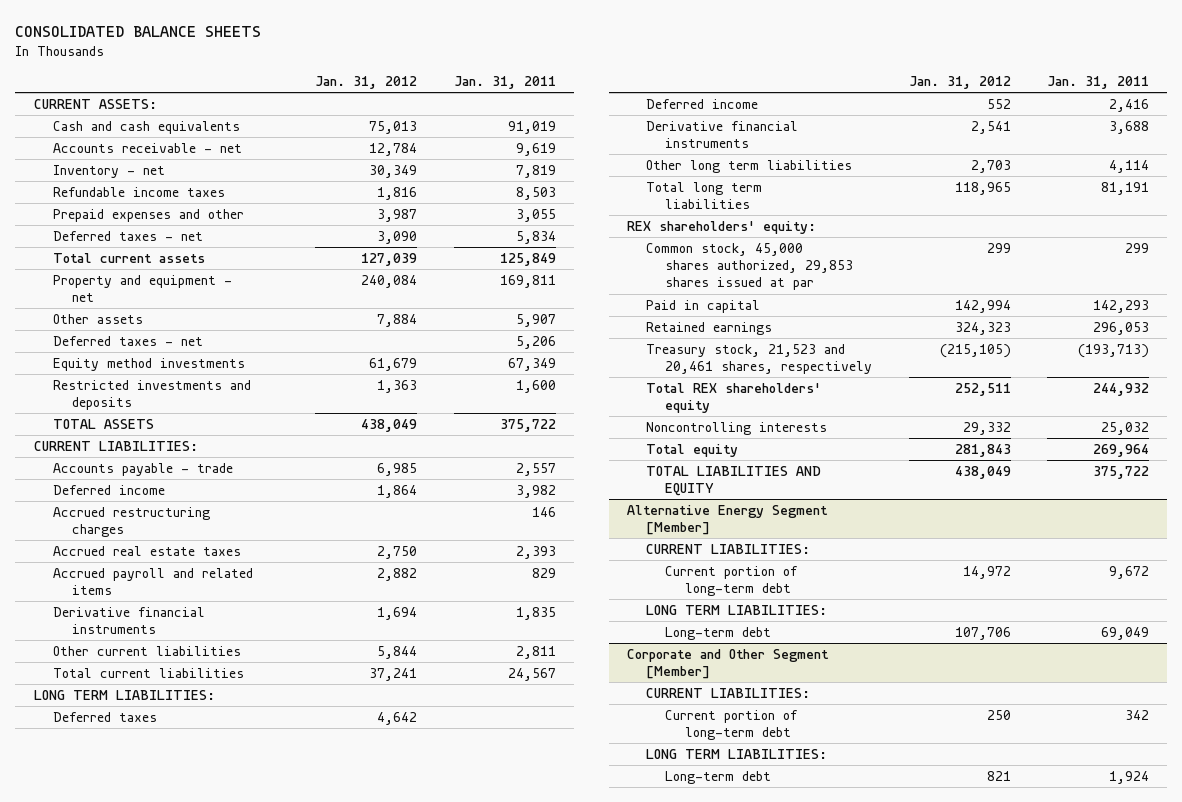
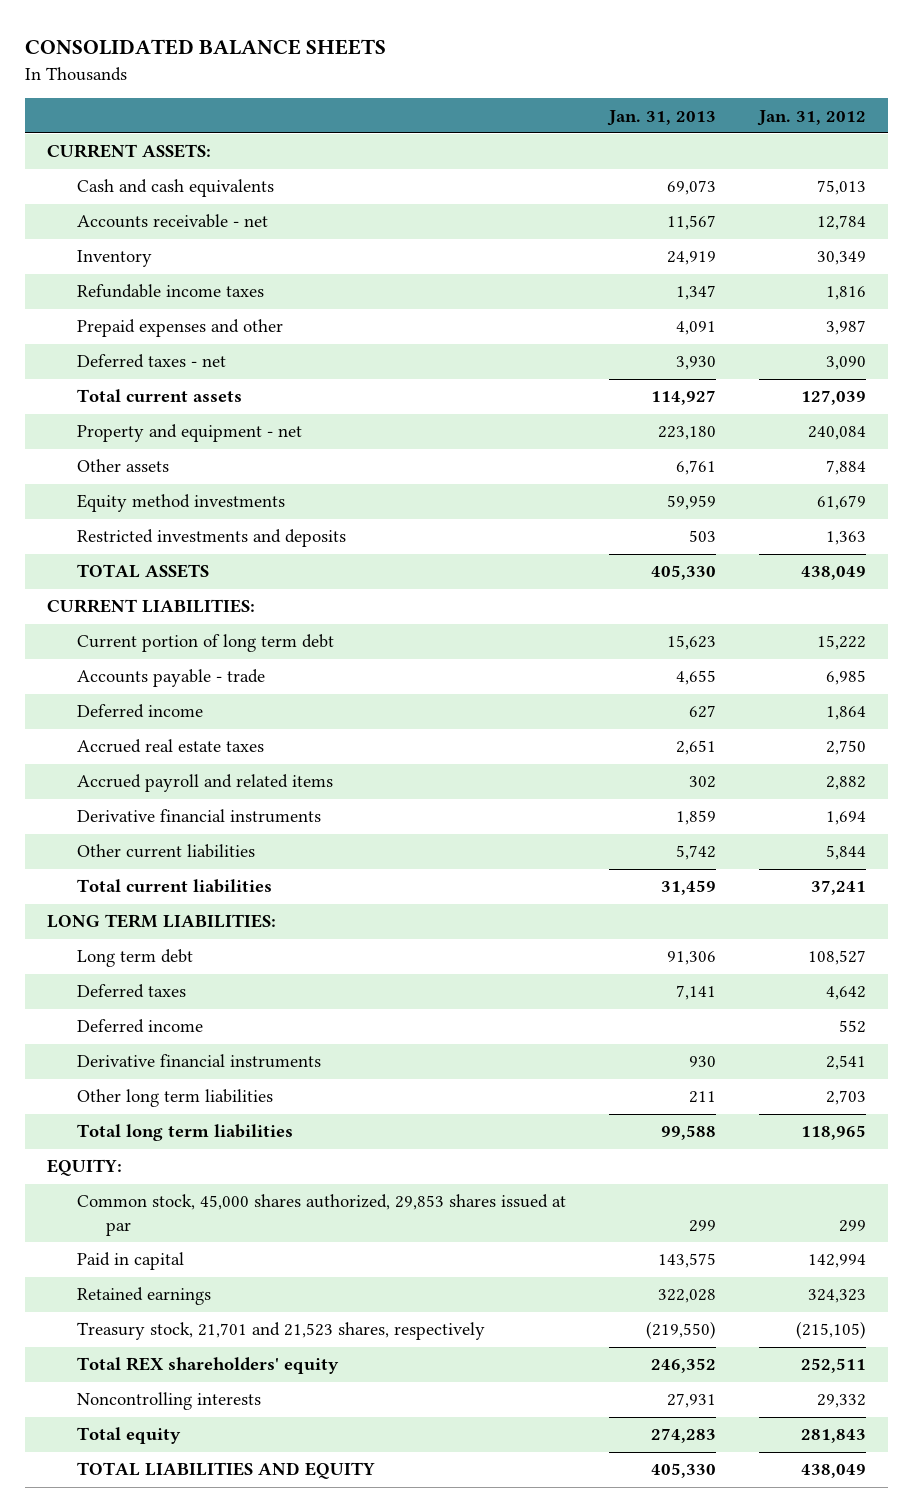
[453,75,556,89] Jan. 31, 2011 -> none
none -> [606,109,716,126] Jan. 31, 2013
[52,164,165,178] Inventory - net -> [76,250,152,268] Inventory
[52,335,203,346] Deferred taxes - net -> none
none -> [76,634,334,653] Current portion of long term debt
[52,506,210,538] Accrued restructuring charges -> none
none -> [76,949,193,968] Long term debt
[626,220,816,234] REX shareholders' equity: -> none
none -> [46,1159,122,1177] EQUITY:
[646,343,873,375] Treasury stock, 21,523 and 20,461 shares, respectively -> [76,1322,485,1341] Treasury stock, 21,701 and 21,523 shares, respectively
[626,504,828,536] Alternative Energy Segment [Member] -> none
[646,543,811,554] CURRENT LIABILITIES: -> none
[665,565,799,597] Current portion of long-term debt -> none
[646,604,828,615] LONG TERM LIABILITIES: -> none
[665,626,772,640] Long-term debt -> none
[626,648,829,680] Corporate and Other Segment [Member] -> none
[646,687,811,698] CURRENT LIABILITIES: -> none
[665,709,799,741] Current portion of long-term debt -> none
[646,748,828,759] LONG TERM LIABILITIES: -> none
[665,770,772,784] Long-term debt -> none

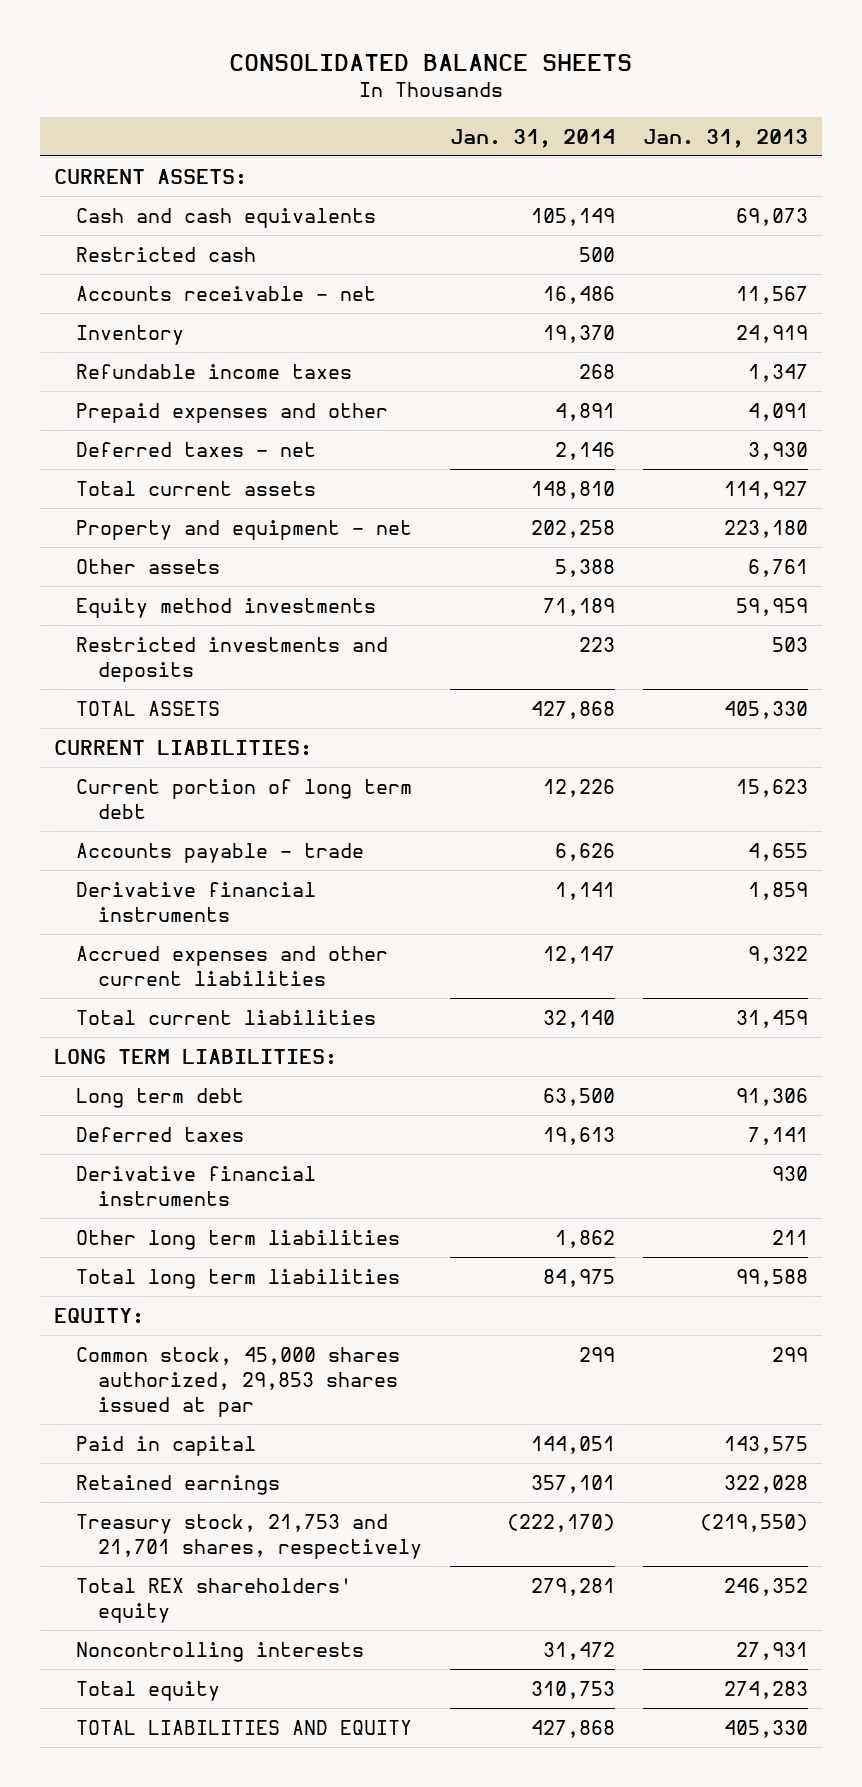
[756,109,866,126] Jan. 31, 2012 -> none
none -> [450,128,616,148] Jan. 31, 2014
none -> [76,247,257,263] Restricted cash
[76,704,203,719] Deferred income -> none
[76,739,264,754] Accrued real estate taxes -> none
[76,774,333,793] Accrued payroll and related items -> none
[76,844,255,859] Other current liabilities -> [76,946,389,986] Accrued expenses and other current liabilities
[675,845,716,861] 5,742 -> [747,946,808,965] 9,322
[76,1019,203,1034] Deferred income -> none
[76,1322,485,1341] Treasury stock, 21,701 and 21,523 shares, respectively -> [76,1514,423,1559] Treasury stock, 21,753 and 21,701 shares, respectively

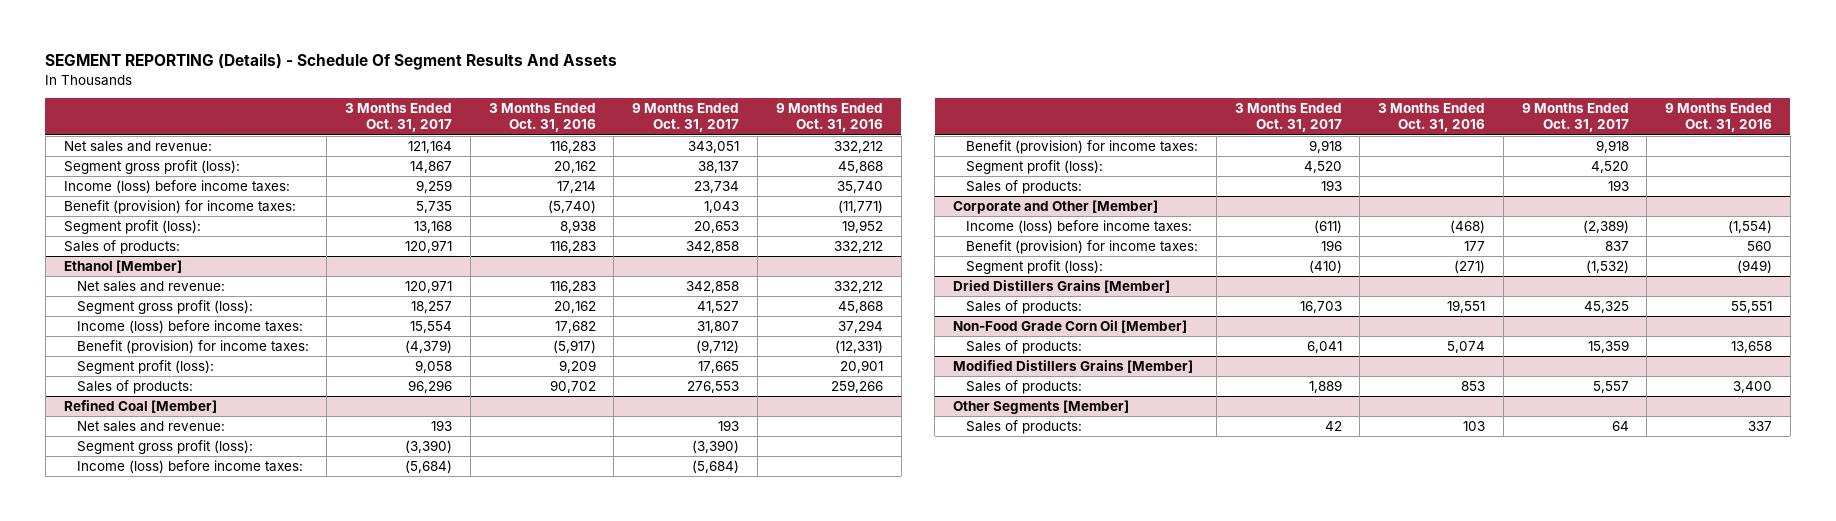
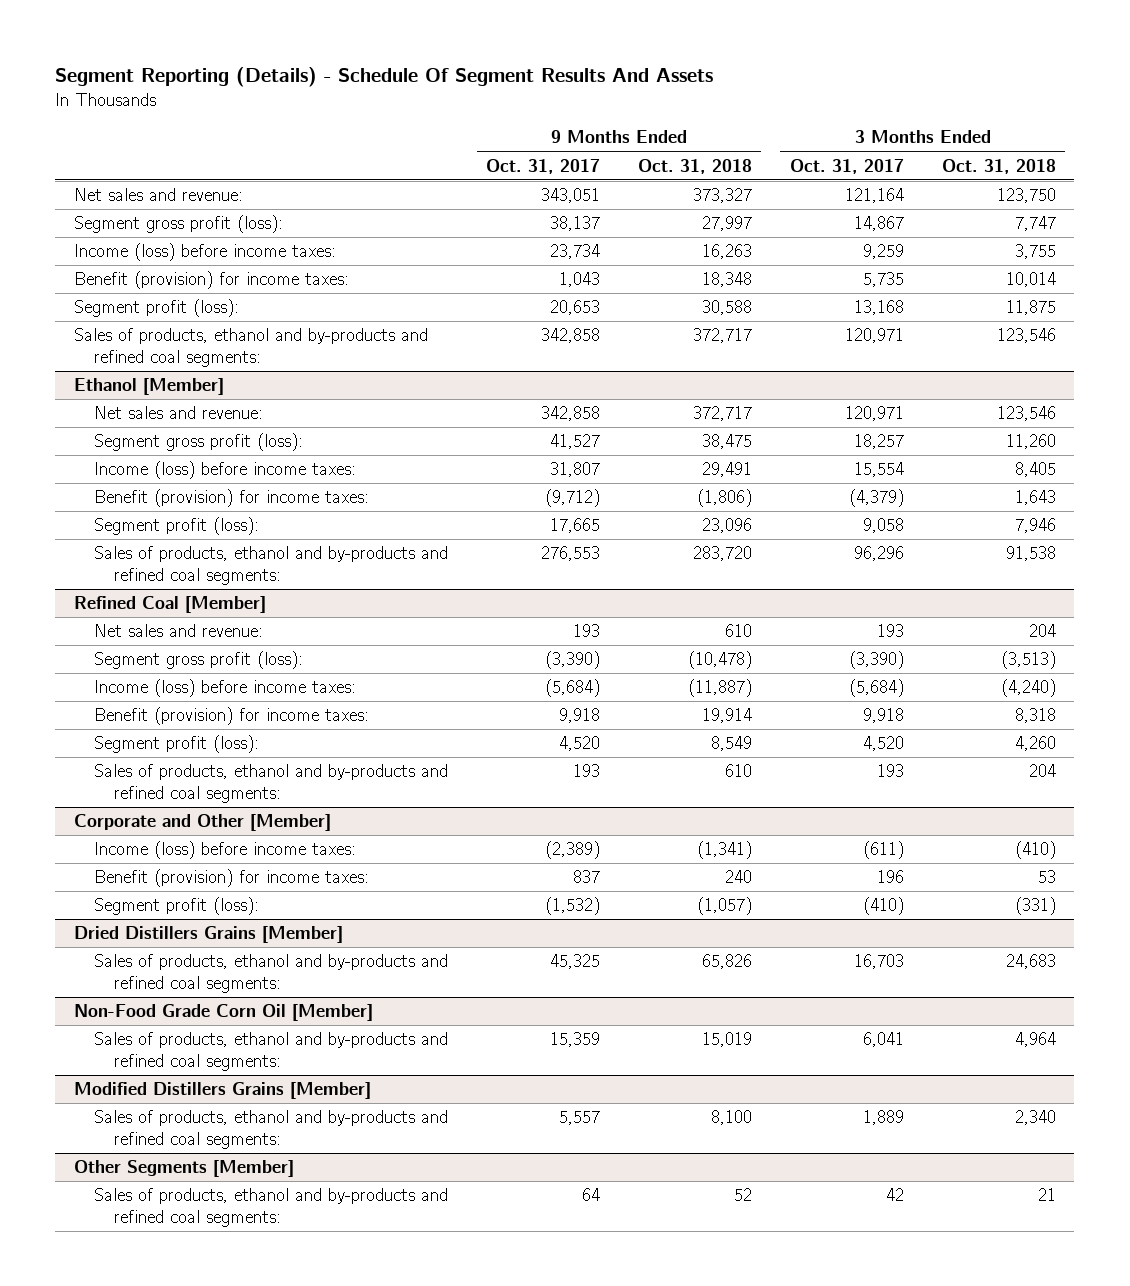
[45,53,618,71] SEGMENT REPORTING (Details) - Schedule Of Segment Results And Assets -> [55,67,714,88] Segment Reporting (Details) - Schedule Of Segment Results And Assets
[488,103,596,133] 3 Months Ended Oct. 31, 2016 -> none
[775,103,883,133] 9 Months Ended Oct. 31, 2016 -> none
none -> [637,158,752,174] Oct. 31, 2018
none -> [941,158,1056,174] Oct. 31, 2018
[63,240,180,255] Sales of products: -> [74,328,429,367] Sales of products, ethanol and by-products and refined coal segments:
[76,380,193,395] Sales of products: -> [94,546,449,585] Sales of products, ethanol and by-products and refined coal segments:
[966,180,1083,195] Sales of products: -> [94,764,449,803] Sales of products, ethanol and by-products and refined coal segments:
[966,300,1083,315] Sales of products: -> [94,954,449,993] Sales of products, ethanol and by-products and refined coal segments:
[966,340,1083,355] Sales of products: -> [94,1032,449,1071] Sales of products, ethanol and by-products and refined coal segments:
[966,380,1083,395] Sales of products: -> [94,1110,449,1149] Sales of products, ethanol and by-products and refined coal segments:
[966,420,1083,435] Sales of products: -> [94,1188,449,1227] Sales of products, ethanol and by-products and refined coal segments:

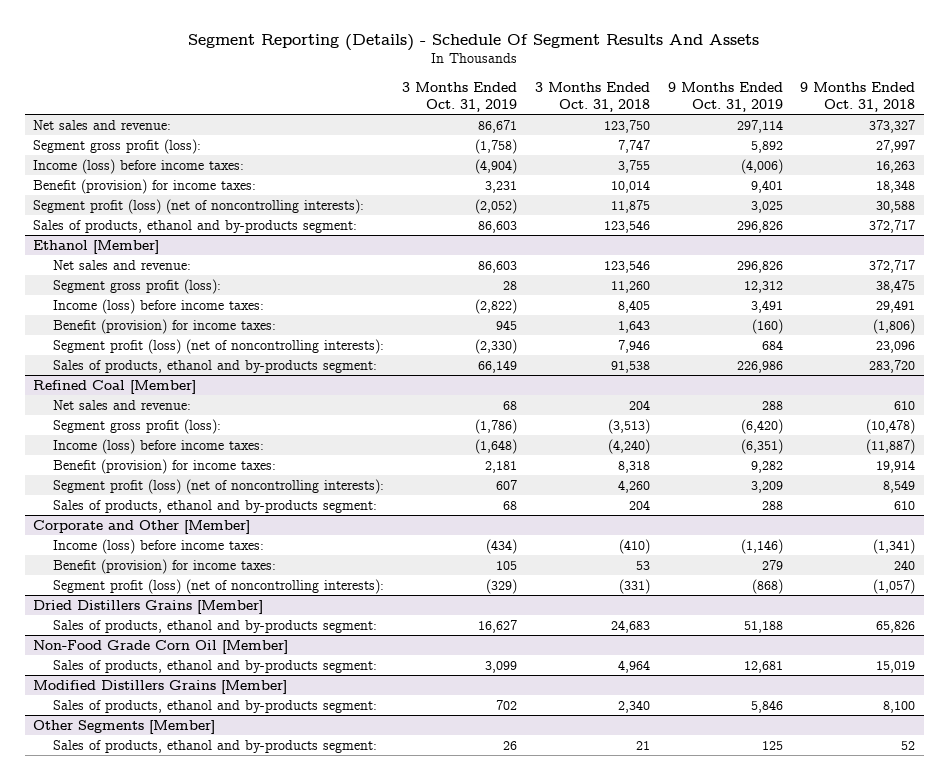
[486,158,601,174] Oct. 31, 2017 -> none
[789,158,904,174] Oct. 31, 2017 -> none
none -> [402,81,518,112] 3 Months Ended Oct. 31, 2019
none -> [667,81,783,112] 9 Months Ended Oct. 31, 2019
[74,299,240,318] Segment profit (loss): -> [33,198,365,214] Segment profit (loss) (net of noncontrolling interests):
[74,328,429,367] Sales of products, ethanol and by-products and refined coal segments: -> [33,219,358,233] Sales of products, ethanol and by-products segment:
[94,517,260,536] Segment profit (loss): -> [53,338,385,354] Segment profit (loss) (net of noncontrolling interests):
[94,546,449,585] Sales of products, ethanol and by-products and refined coal segments: -> [53,359,378,373] Sales of products, ethanol and by-products segment:
[94,735,260,754] Segment profit (loss): -> [53,478,385,494] Segment profit (loss) (net of noncontrolling interests):
[94,764,449,803] Sales of products, ethanol and by-products and refined coal segments: -> [53,499,378,513] Sales of products, ethanol and by-products segment:
[94,897,260,916] Segment profit (loss): -> [53,578,385,594] Segment profit (loss) (net of noncontrolling interests):
[94,954,449,993] Sales of products, ethanol and by-products and refined coal segments: -> [53,619,378,633] Sales of products, ethanol and by-products segment:
[94,1032,449,1071] Sales of products, ethanol and by-products and refined coal segments: -> [53,659,378,673] Sales of products, ethanol and by-products segment:
[94,1110,449,1149] Sales of products, ethanol and by-products and refined coal segments: -> [53,699,378,713] Sales of products, ethanol and by-products segment:
[94,1188,449,1227] Sales of products, ethanol and by-products and refined coal segments: -> [53,739,378,753] Sales of products, ethanol and by-products segment:

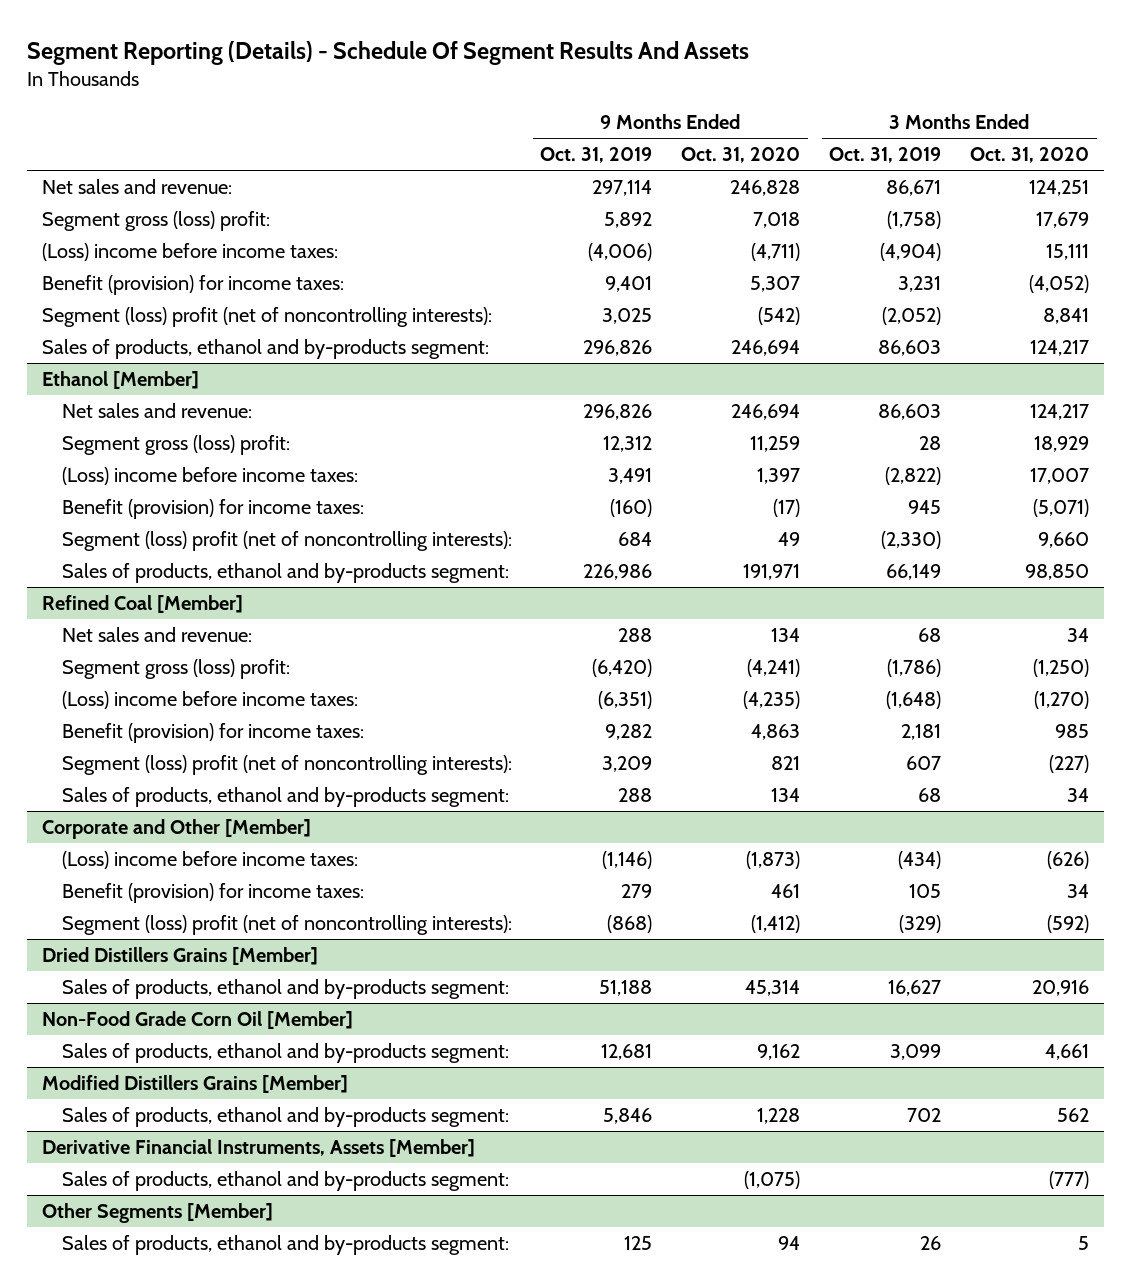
[534,81,650,112] 3 Months Ended Oct. 31, 2018 -> none
[800,81,916,112] 9 Months Ended Oct. 31, 2018 -> none
none -> [681,147,801,164] Oct. 31, 2020
none -> [970,147,1090,164] Oct. 31, 2020
[33,138,202,154] Segment gross profit (loss): -> [41,211,270,232] Segment gross (loss) profit:
[33,158,245,174] Income (loss) before income taxes: -> [41,243,338,262] (Loss) income before income taxes:
[33,198,365,214] Segment profit (loss) (net of noncontrolling interests): -> [41,307,492,328] Segment (loss) profit (net of noncontrolling interests):
[53,278,222,294] Segment gross profit (loss): -> [61,435,290,456] Segment gross (loss) profit:
[53,298,265,314] Income (loss) before income taxes: -> [61,467,358,486] (Loss) income before income taxes:
[53,338,385,354] Segment profit (loss) (net of noncontrolling interests): -> [61,531,512,552] Segment (loss) profit (net of noncontrolling interests):
[53,418,222,434] Segment gross profit (loss): -> [61,659,290,680] Segment gross (loss) profit:
[53,438,265,454] Income (loss) before income taxes: -> [61,691,358,710] (Loss) income before income taxes:
[53,478,385,494] Segment profit (loss) (net of noncontrolling interests): -> [61,755,512,776] Segment (loss) profit (net of noncontrolling interests):
[53,538,265,554] Income (loss) before income taxes: -> [61,851,358,870] (Loss) income before income taxes:
[53,578,385,594] Segment profit (loss) (net of noncontrolling interests): -> [61,915,512,936] Segment (loss) profit (net of noncontrolling interests):
none -> [41,1139,475,1158] Derivative Financial Instruments, Assets [Member]
none -> [61,1171,509,1192] Sales of products, ethanol and by-products segment:

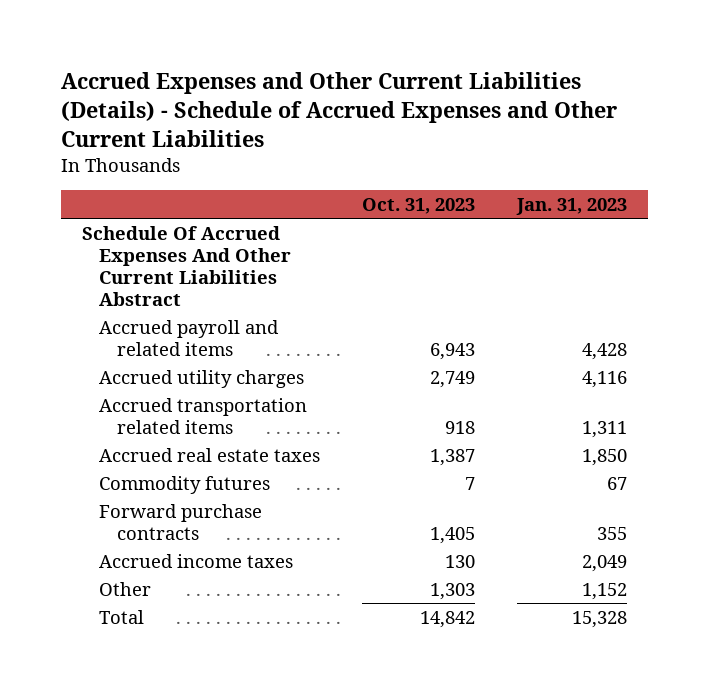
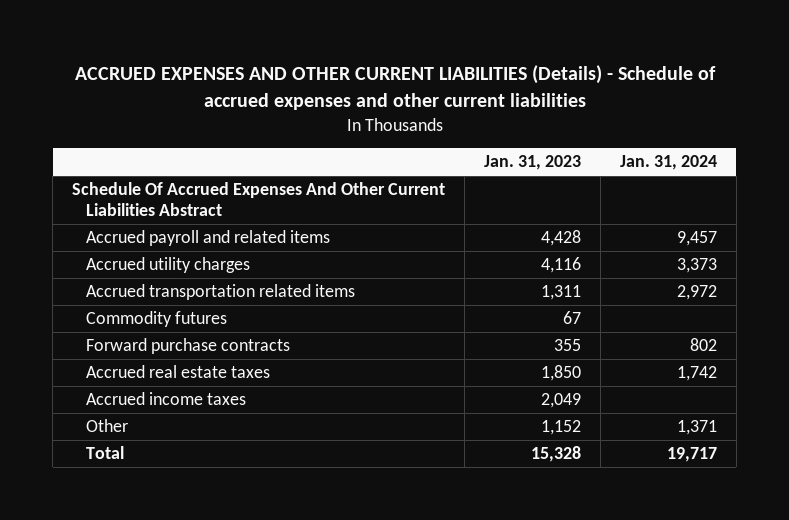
[60,72,617,147] Accrued Expenses and Other Current Liabilities (Details) - Schedule of Accrued Expenses and Other Current Liabilities -> [74,65,716,111] ACCRUED EXPENSES AND OTHER CURRENT LIABILITIES (Details) - Schedule of accrued expenses and other current liabilities
[362,198,476,215] Oct. 31, 2023 -> none
none -> [619,155,717,171] Jan. 31, 2024
[99,447,321,462] Accrued real estate taxes -> [86,365,271,379] Accrued real estate taxes

